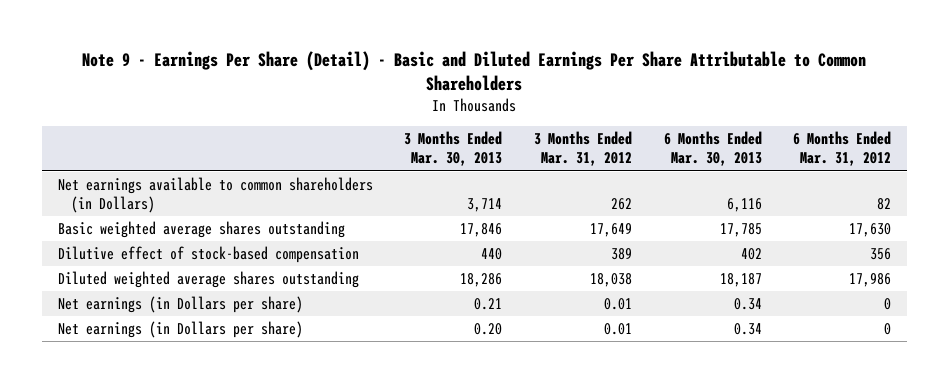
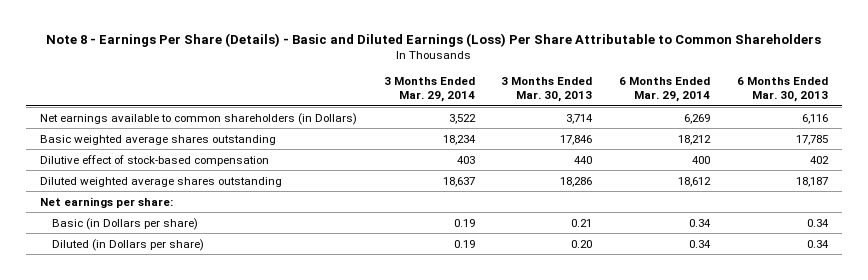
[82,50,867,91] Note 9 - Earnings Per Share (Detail) - Basic and Diluted Earnings Per Share Attributable to Common Shareholders -> [45,32,821,47] Note 8 - Earnings Per Share (Details) - Basic and Diluted Earnings (Loss) Per Share Attributable to Common Shareholders
[533,131,632,167] 3 Months Ended Mar. 31, 2012 -> none
[793,131,892,167] 6 Months Ended Mar. 31, 2012 -> none
none -> [383,76,475,103] 3 Months Ended Mar. 29, 2014
none -> [619,76,711,103] 6 Months Ended Mar. 29, 2014
none -> [39,196,173,208] Net earnings per share:
[57,296,303,314] Net earnings (in Dollars per share) -> [51,217,198,230] Basic (in Dollars per share)
[57,321,303,339] Net earnings (in Dollars per share) -> [51,238,204,251] Diluted (in Dollars per share)

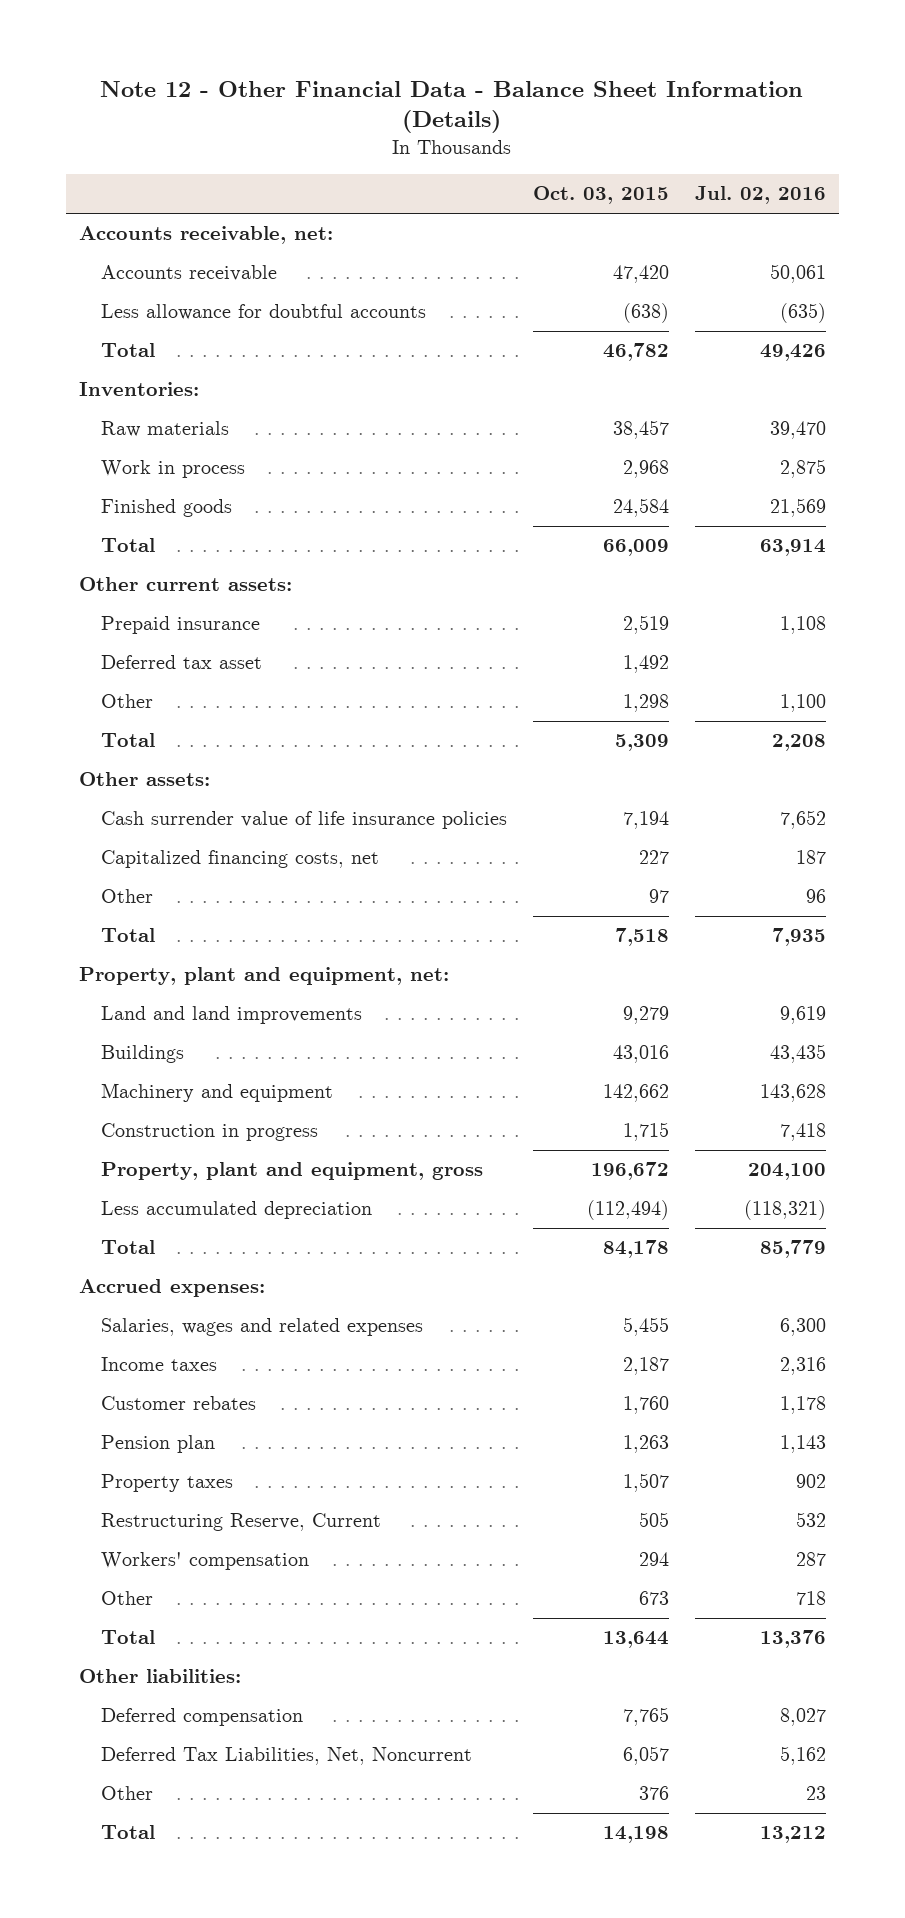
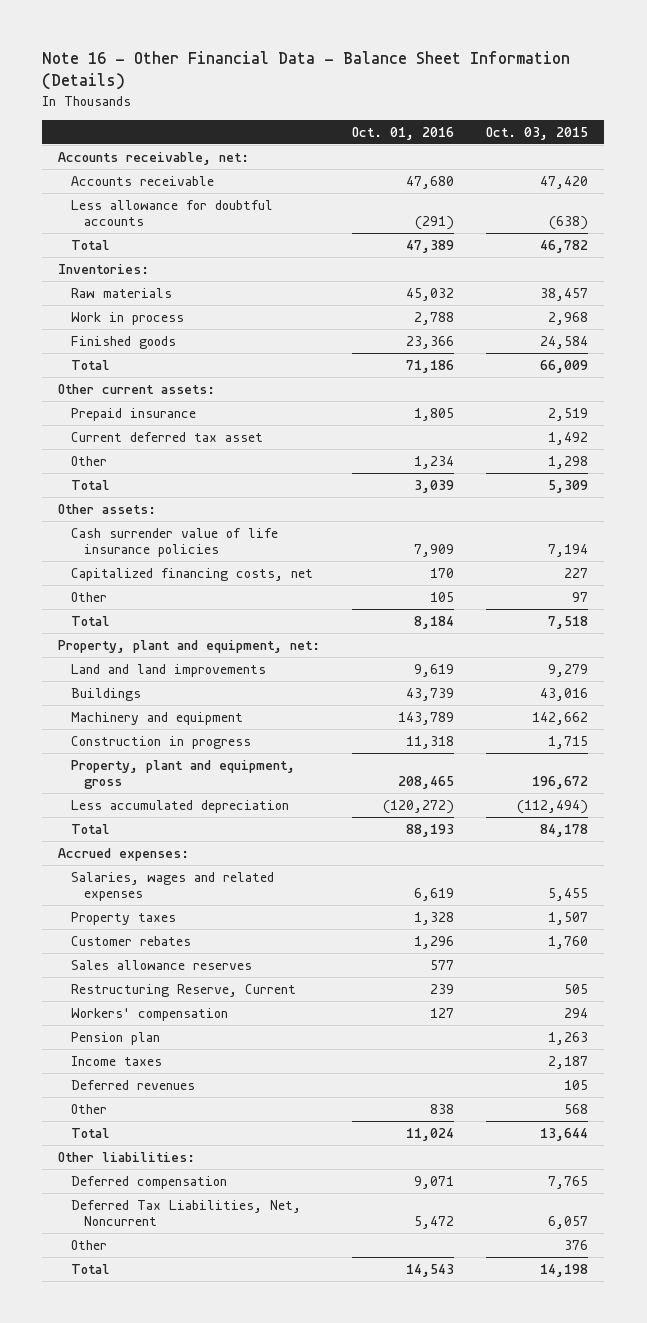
[100,80,804,134] Note 12 - Other Financial Data - Balance Sheet Information (Details) -> [42,51,571,91] Note 16 - Other Financial Data - Balance Sheet Information (Details)
[695,186,827,205] Jul. 02, 2016 -> none
none -> [352,126,455,140] Oct. 01, 2016
[100,655,262,670] Deferred tax asset -> [71,431,264,442] Current deferred tax asset
[100,1396,256,1411] Customer rebates -> [71,935,192,946] Customer rebates
none -> [71,959,253,970] Sales allowance reserves
[100,1435,215,1454] Pension plan -> [71,1031,161,1045] Pension plan
[100,1357,217,1372] Income taxes -> [71,1055,163,1066] Income taxes
none -> [71,1079,196,1090] Deferred revenues
[639,1591,670,1606] 673 -> [564,1103,589,1114] 568

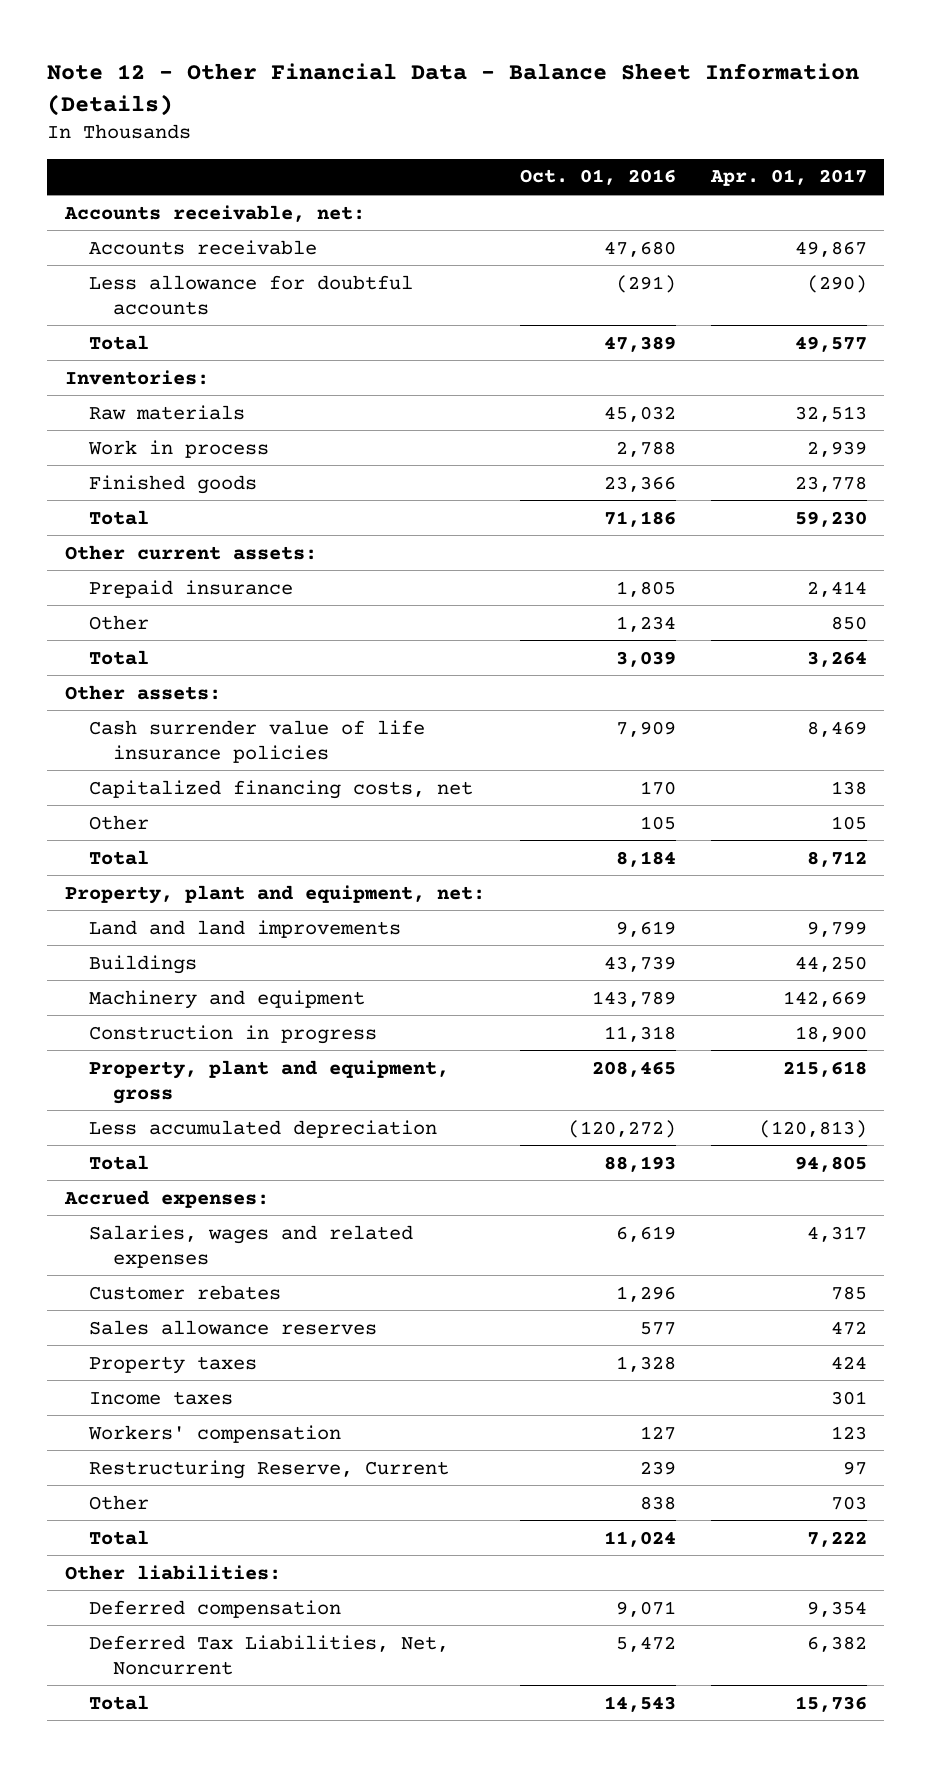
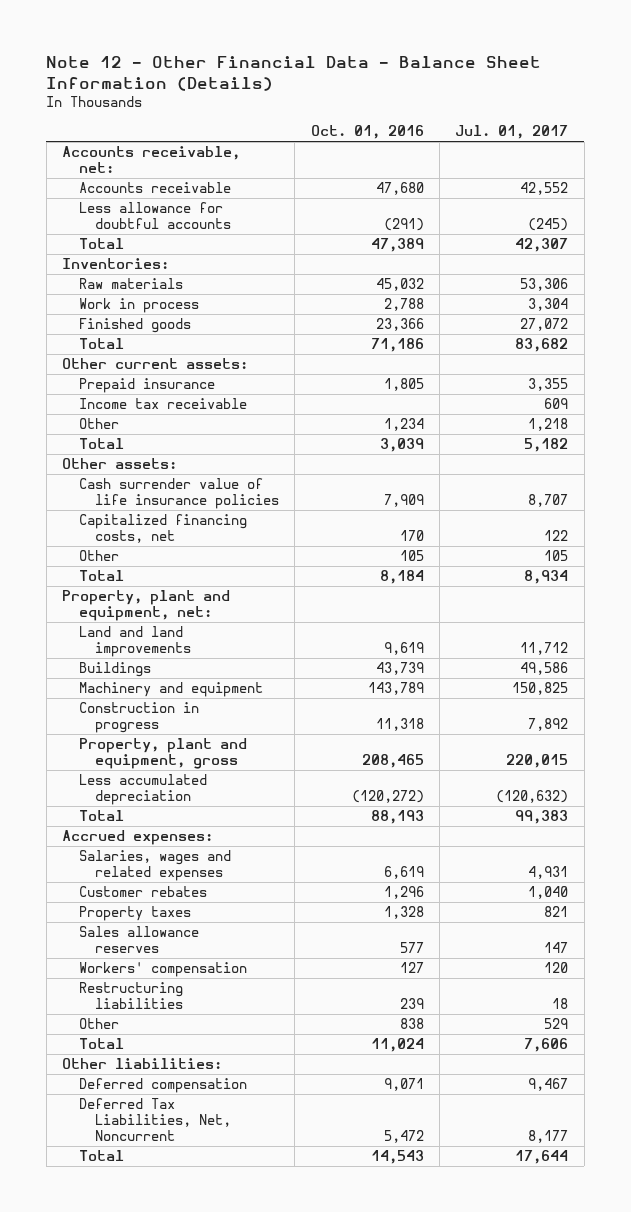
[709,169,867,187] Apr. 01, 2017 -> none
none -> [455,125,569,140] Jul. 01, 2017
none -> [78,398,247,410] Income tax receivable
[88,1390,233,1405] Income taxes -> none
[88,1319,377,1335] Sales allowance reserves -> [78,926,199,954] Sales allowance reserves
[88,1459,449,1479] Restructuring Reserve, Current -> [78,982,183,1010] Restructuring liabilities

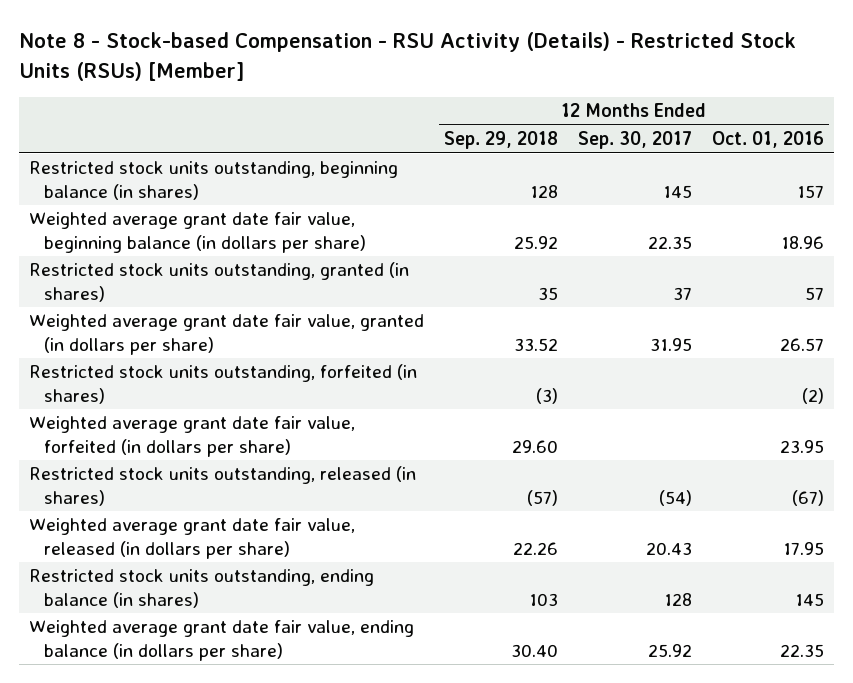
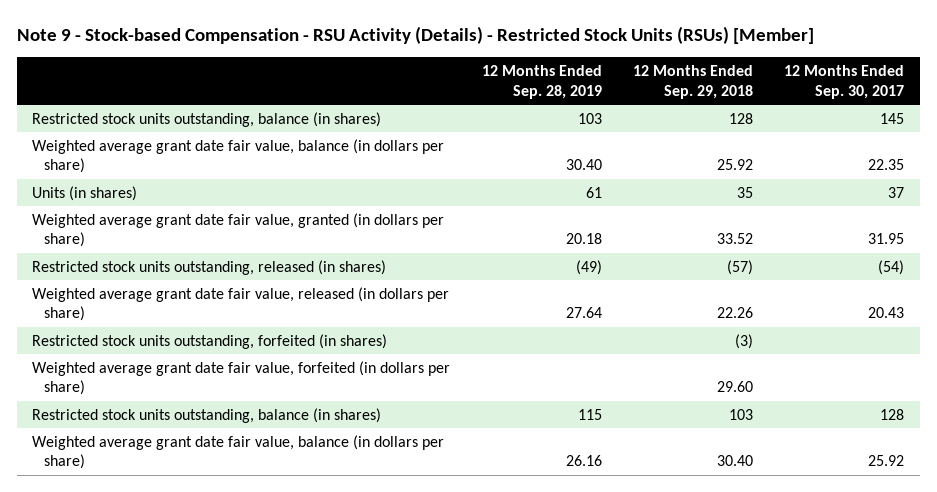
[19,32,797,81] Note 8 - Stock-based Compensation - RSU Activity (Details) - Restricted Stock Units (RSUs) [Member] -> [16,26,814,45] Note 9 - Stock-based Compensation - RSU Activity (Details) - Restricted Stock Units (RSUs) [Member]
[711,131,824,149] Oct. 01, 2016 -> none
none -> [481,65,602,99] 12 Months Ended Sep. 28, 2019
[29,161,399,200] Restricted stock units outstanding, beginning balance (in shares) -> [32,111,382,127] Restricted stock units outstanding, balance (in shares)
[29,212,366,253] Weighted average grant date fair value, beginning balance (in dollars per share) -> [32,138,445,174] Weighted average grant date fair value, balance (in dollars per share)
[29,262,410,302] Restricted stock units outstanding, granted (in shares) -> [32,185,138,201] Units (in shares)
[29,364,418,404] Restricted stock units outstanding, forfeited (in shares) -> [32,333,388,349] Restricted stock units outstanding, forfeited (in shares)
[29,416,356,457] Weighted average grant date fair value, forfeited (in dollars per share) -> [32,360,451,396] Weighted average grant date fair value, forfeited (in dollars per share)
[29,569,375,608] Restricted stock units outstanding, ending balance (in shares) -> [32,407,382,423] Restricted stock units outstanding, balance (in shares)
[29,620,415,661] Weighted average grant date fair value, ending balance (in dollars per share) -> [32,434,445,470] Weighted average grant date fair value, balance (in dollars per share)

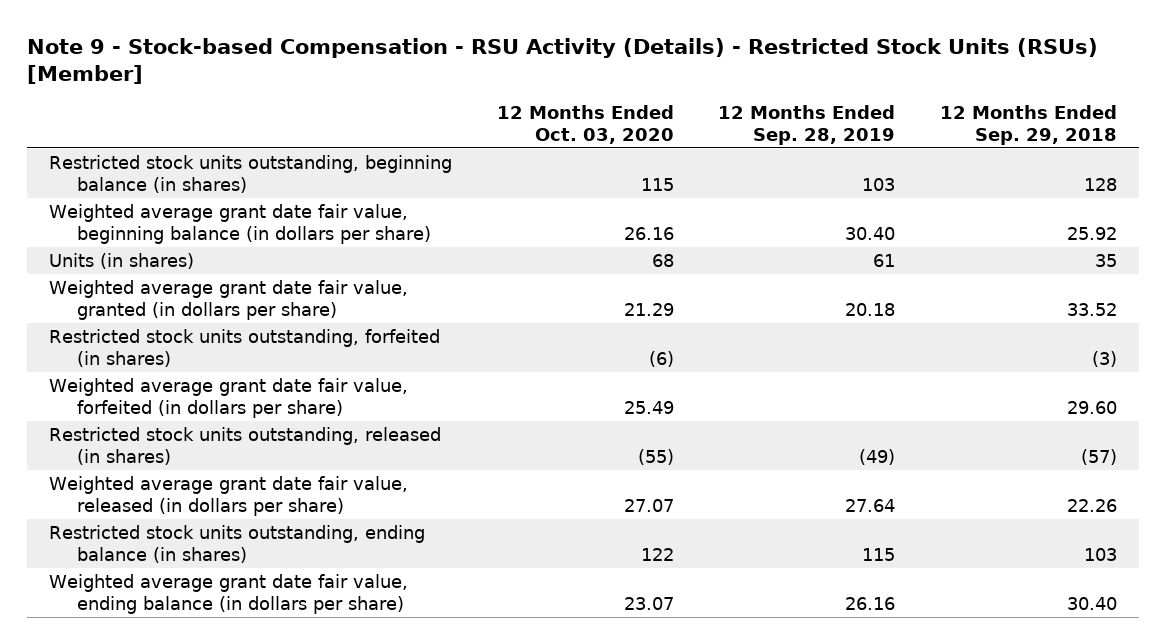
[784,65,905,99] 12 Months Ended Sep. 30, 2017 -> none
none -> [496,104,674,144] 12 Months Ended Oct. 03, 2020
[32,111,382,127] Restricted stock units outstanding, balance (in shares) -> [48,154,452,193] Restricted stock units outstanding, beginning balance (in shares)
[32,138,445,174] Weighted average grant date fair value, balance (in dollars per share) -> [48,203,431,244] Weighted average grant date fair value, beginning balance (in dollars per share)
[32,259,387,275] Restricted stock units outstanding, released (in shares) -> [48,426,441,465] Restricted stock units outstanding, released (in shares)
[32,286,450,322] Weighted average grant date fair value, released (in dollars per share) -> [48,475,408,516] Weighted average grant date fair value, released (in dollars per share)
[32,407,382,423] Restricted stock units outstanding, balance (in shares) -> [48,524,425,563] Restricted stock units outstanding, ending balance (in shares)
[32,434,445,470] Weighted average grant date fair value, balance (in dollars per share) -> [48,573,408,614] Weighted average grant date fair value, ending balance (in dollars per share)

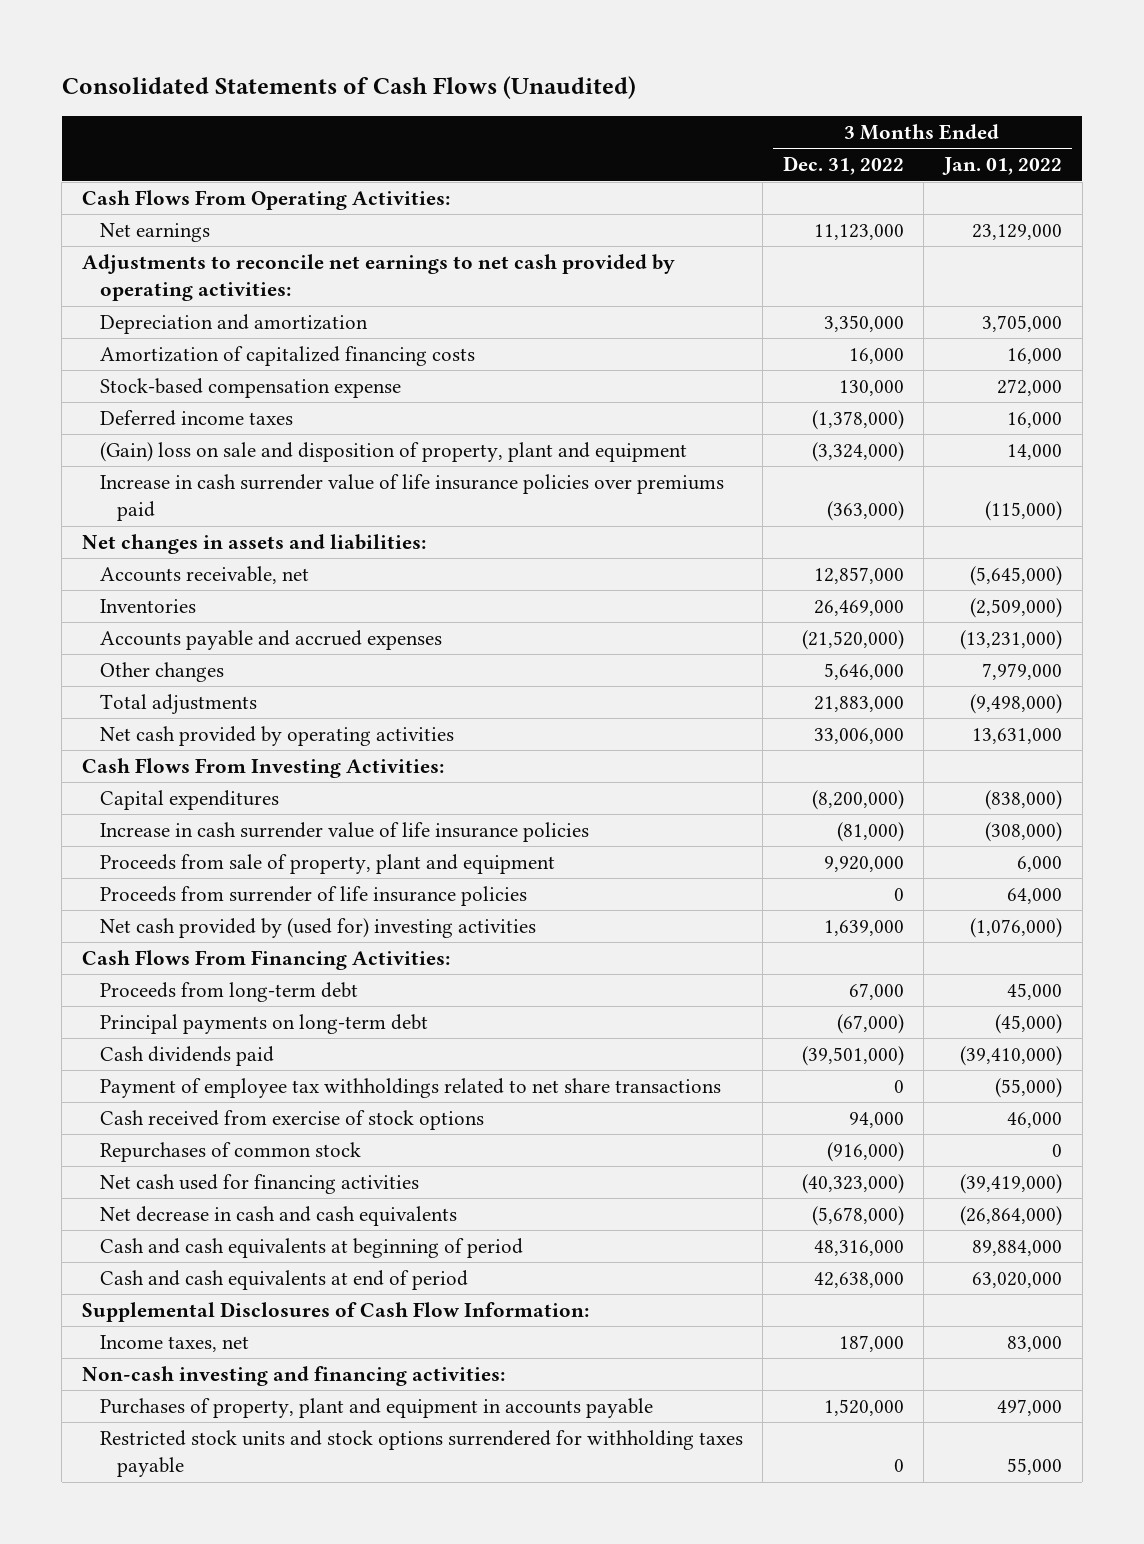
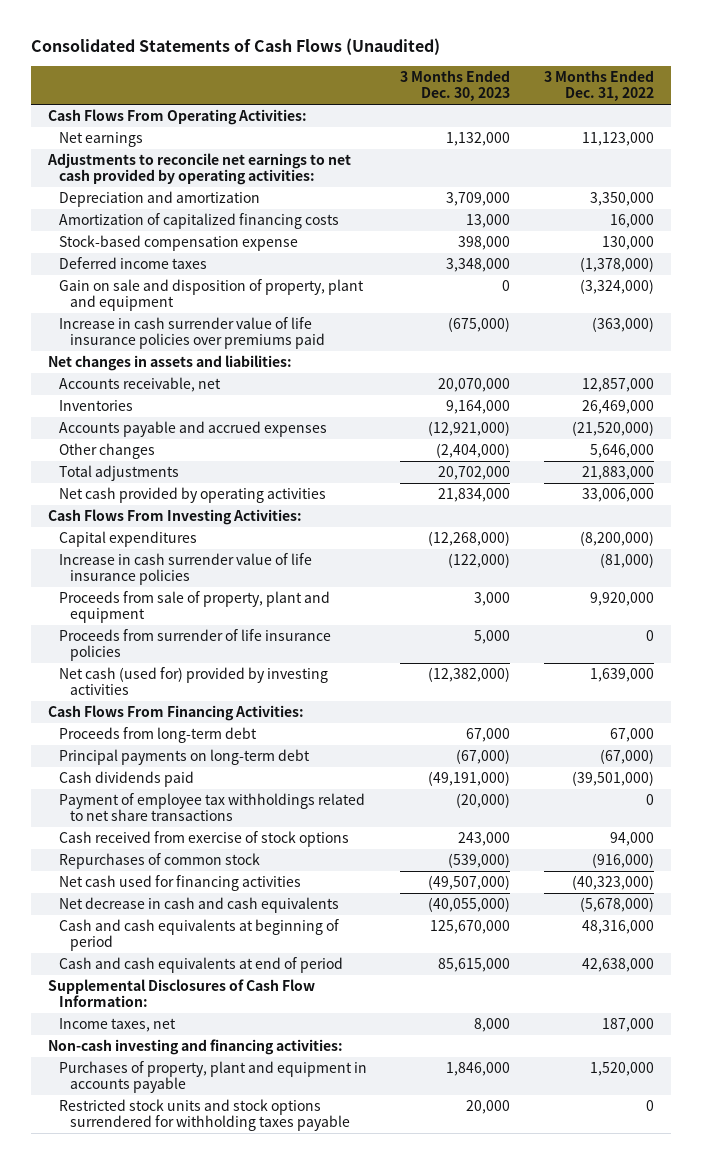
[942,157,1063,176] Jan. 01, 2022 -> none
none -> [400,70,511,102] 3 Months Ended Dec. 30, 2023
[99,442,687,463] (Gain) loss on sale and disposition of property, plant and equipment -> [58,278,364,312] Gain on sale and disposition of property, plant and equipment
[99,918,536,939] Net cash provided by (used for) investing activities -> [58,666,328,696] Net cash (used for) provided by investing activities

